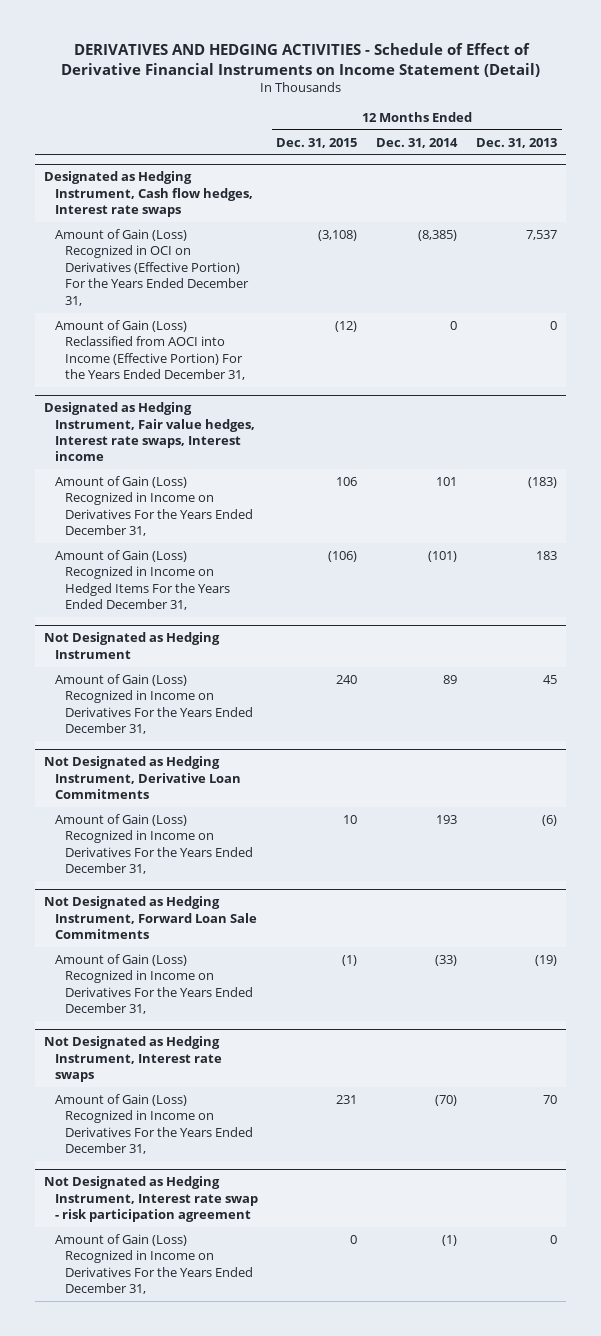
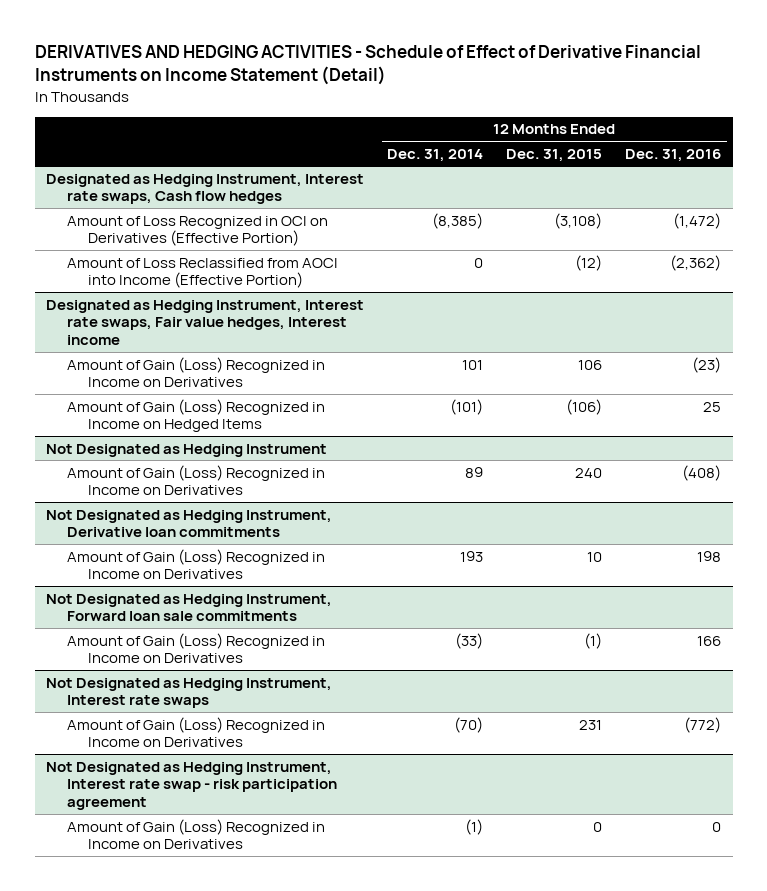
[475,137,557,148] Dec. 31, 2013 -> none
none -> [625,148,722,162] Dec. 31, 2016
[44,171,253,218] Designated as Hedging Instrument, Cash flow hedges, Interest rate swaps -> [46,173,365,205] Designated as Hedging Instrument, Interest rate swaps, Cash flow hedges
[54,229,250,306] Amount of Gain (Loss) Recognized in OCI on Derivatives (Effective Portion) For the Years Ended December 31, -> [66,215,328,247] Amount of Loss Recognized in OCI on Derivatives (Effective Portion)
[54,320,246,381] Amount of Gain (Loss) Reclassified from AOCI into Income (Effective Portion) For the Years Ended December 31, -> [66,257,338,289] Amount of Loss Reclassified from AOCI into Income (Effective Portion)
[44,402,255,462] Designated as Hedging Instrument, Fair value hedges, Interest rate swaps, Interest income -> [46,299,365,345] Designated as Hedging Instrument, Interest rate swaps, Fair value hedges, Interest income
[54,476,254,537] Amount of Gain (Loss) Recognized in Income on Derivatives For the Years Ended December 31, -> [66,356,325,388] Amount of Gain (Loss) Recognized in Income on Derivatives
[54,550,231,611] Amount of Gain (Loss) Recognized in Income on Hedged Items For the Years Ended December 31, -> [66,398,325,433] Amount of Gain (Loss) Recognized in Income on Hedged Items
[54,674,254,735] Amount of Gain (Loss) Recognized in Income on Derivatives For the Years Ended December 31, -> [66,464,325,496] Amount of Gain (Loss) Recognized in Income on Derivatives
[44,756,241,800] Not Designated as Hedging Instrument, Derivative Loan Commitments -> [46,509,333,538] Not Designated as Hedging Instrument, Derivative loan commitments
[54,814,254,875] Amount of Gain (Loss) Recognized in Income on Derivatives For the Years Ended December 31, -> [66,548,325,580] Amount of Gain (Loss) Recognized in Income on Derivatives
[44,896,257,940] Not Designated as Hedging Instrument, Forward Loan Sale Commitments -> [46,593,333,622] Not Designated as Hedging Instrument, Forward loan sale commitments
[54,954,254,1015] Amount of Gain (Loss) Recognized in Income on Derivatives For the Years Ended December 31, -> [66,632,325,664] Amount of Gain (Loss) Recognized in Income on Derivatives
[54,1094,254,1155] Amount of Gain (Loss) Recognized in Income on Derivatives For the Years Ended December 31, -> [66,716,325,748] Amount of Gain (Loss) Recognized in Income on Derivatives
[54,1234,254,1295] Amount of Gain (Loss) Recognized in Income on Derivatives For the Years Ended December 31, -> [66,818,325,850] Amount of Gain (Loss) Recognized in Income on Derivatives

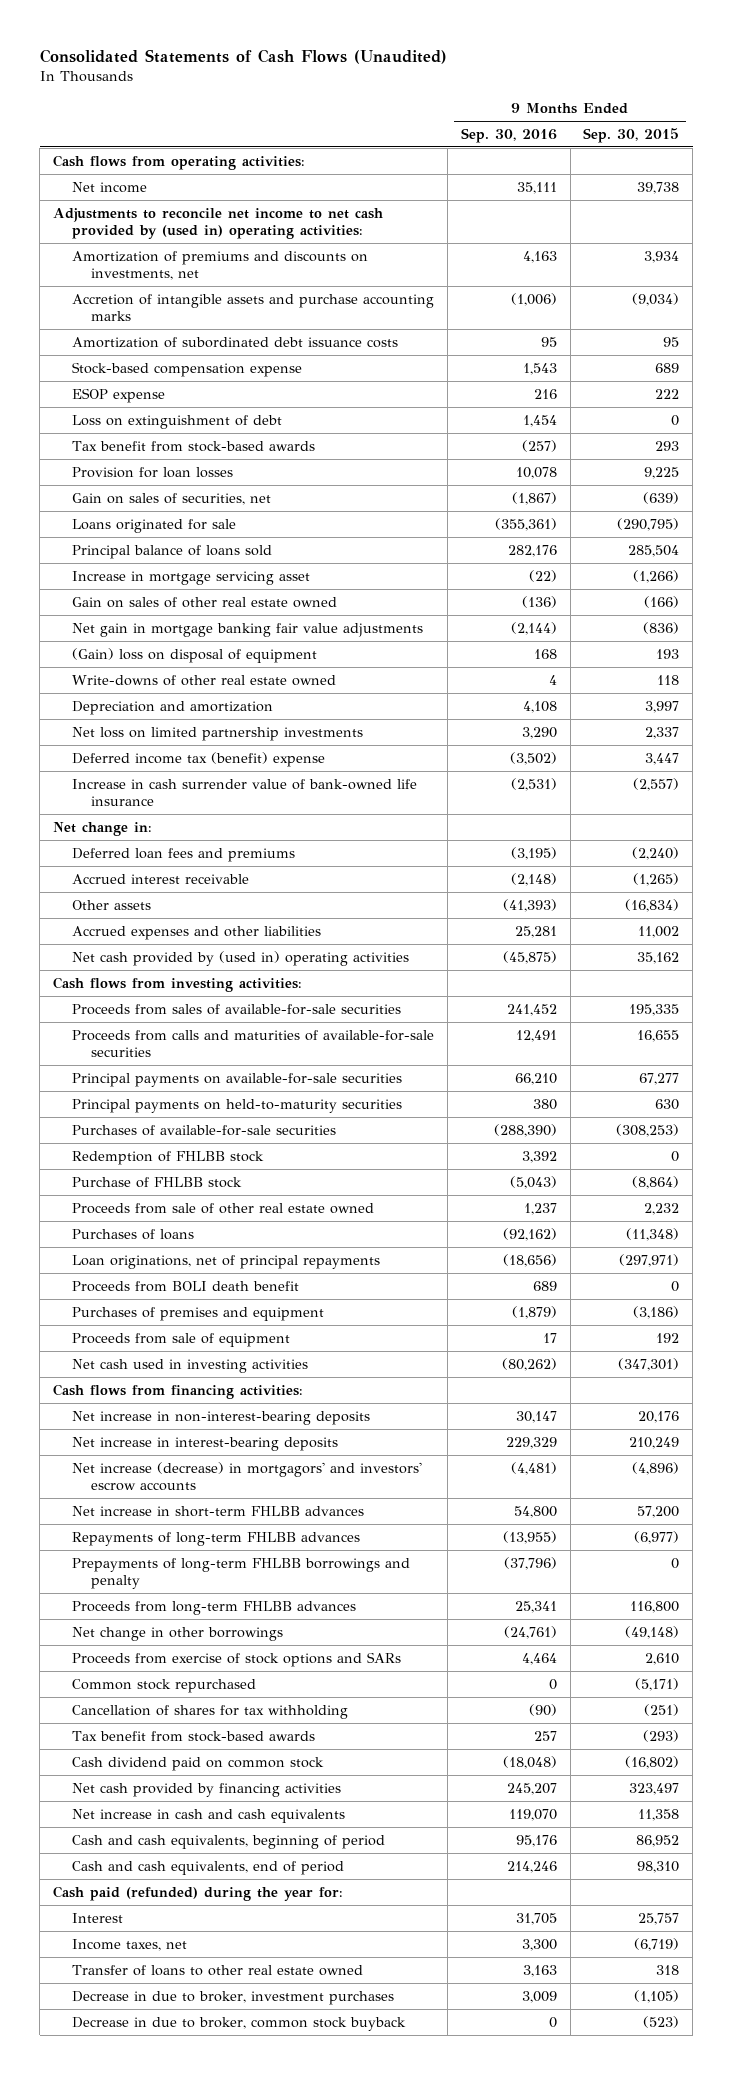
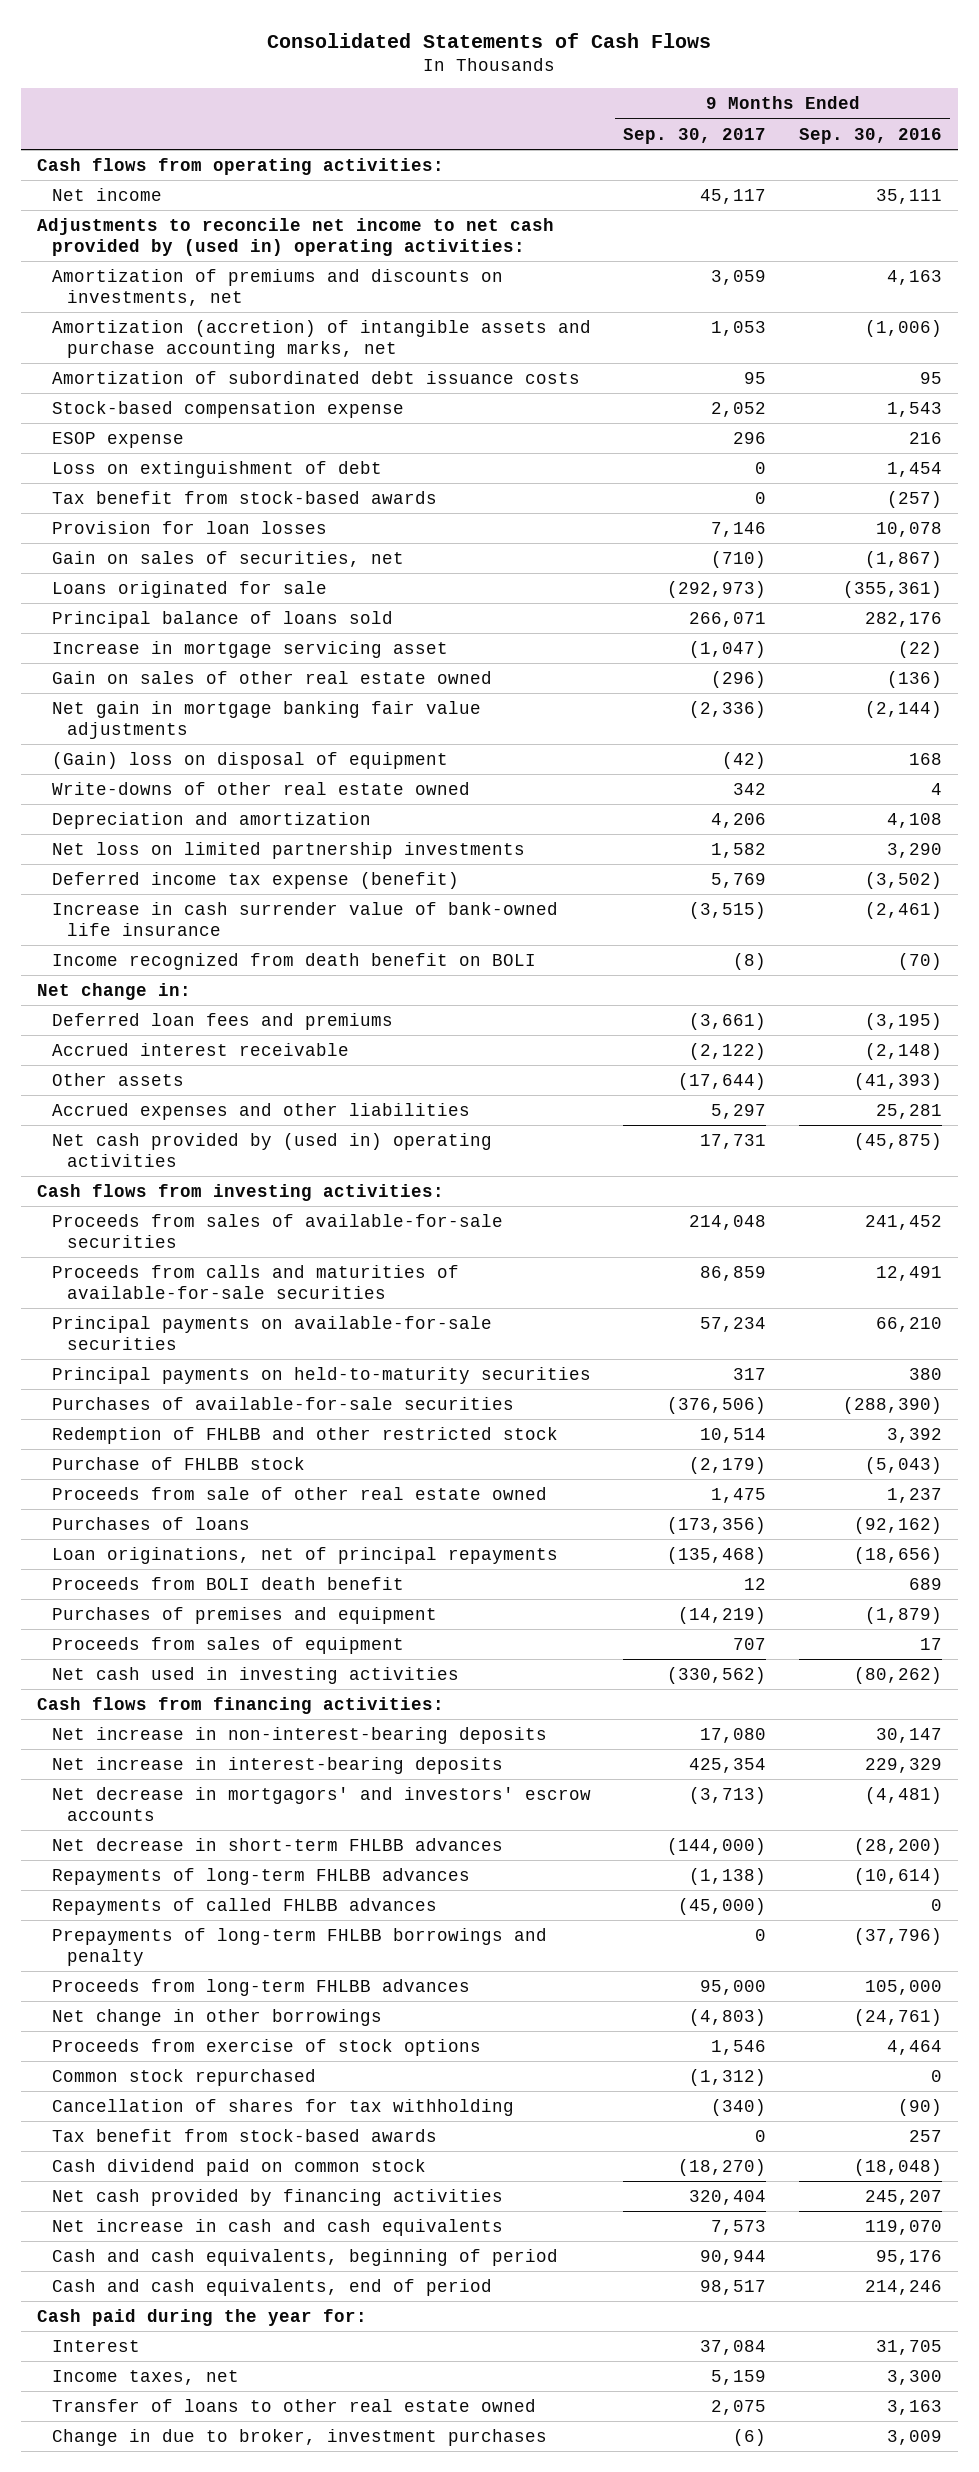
[39,48,447,64] Consolidated Statements of Cash Flows (Unaudited) -> [267,32,712,48] Consolidated Statements of Cash Flows
[583,127,680,143] Sep. 30, 2015 -> none
none -> [623,127,767,144] Sep. 30, 2017
[72,293,435,321] Accretion of intangible assets and purchase accounting marks -> [51,319,591,358] Amortization (accretion) of intangible assets and purchase accounting marks, net
[72,751,326,767] Deferred income tax (benefit) expense -> [51,871,459,889] Deferred income tax expense (benefit)
[510,777,557,791] (2,531) -> [864,901,942,919] (2,461)
none -> [51,952,536,970] Income recognized from death benefit on BOLI
[72,1150,265,1165] Redemption of FHLBB stock -> [51,1426,558,1444] Redemption of FHLBB and other restricted stock
[72,1332,291,1347] Proceeds from sale of equipment -> [51,1636,404,1654] Proceeds from sales of equipment
[72,1461,423,1491] Net increase (decrease) in mortgagors' and investors' escrow accounts -> [51,1786,591,1821] Net decrease in mortgagors' and investors' escrow accounts
[72,1505,365,1517] Net increase in short-term FHLBB advances -> [51,1837,503,1851] Net decrease in short-term FHLBB advances
[513,1505,557,1518] 54,800 -> [853,1837,942,1855] (28,200)
[502,1530,557,1544] (13,955) -> [853,1867,942,1885] (10,614)
none -> [51,1897,437,1915] Repayments of called FHLBB advances
[514,1600,557,1613] 25,341 -> [864,1979,942,1995] 105,000
[72,1651,402,1667] Proceeds from exercise of stock options and SARs -> [51,2038,481,2056] Proceeds from exercise of stock options
[53,1885,344,1901] Cash paid (refunded) during the year for: -> [36,2308,367,2326] Cash paid during the year for:
[72,2016,407,2031] Decrease in due to broker, common stock buyback -> none
[72,1990,395,2005] Decrease in due to broker, investment purchases -> [51,2428,547,2446] Change in due to broker, investment purchases

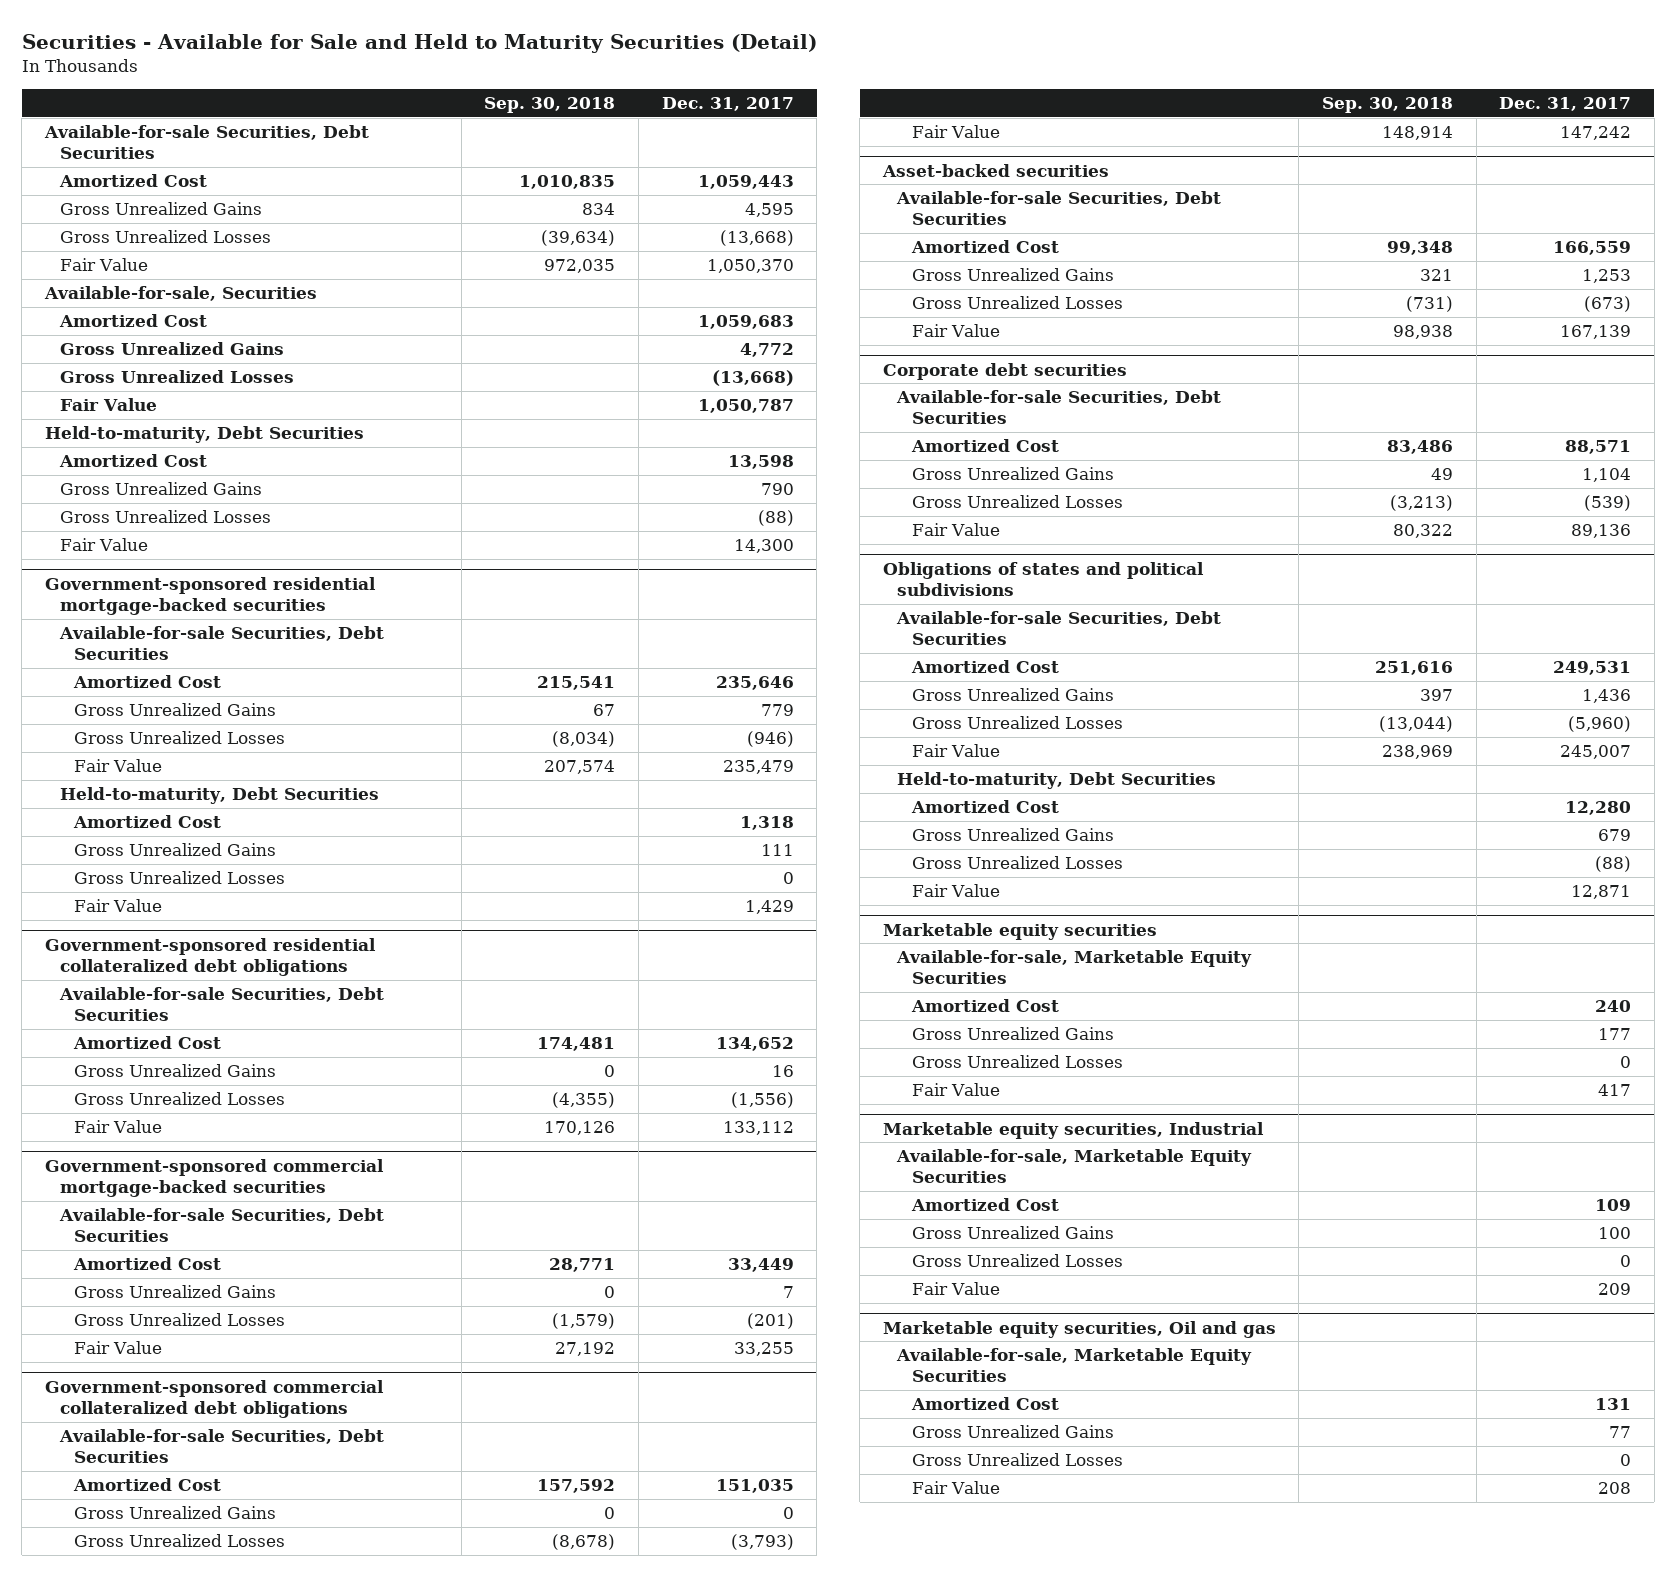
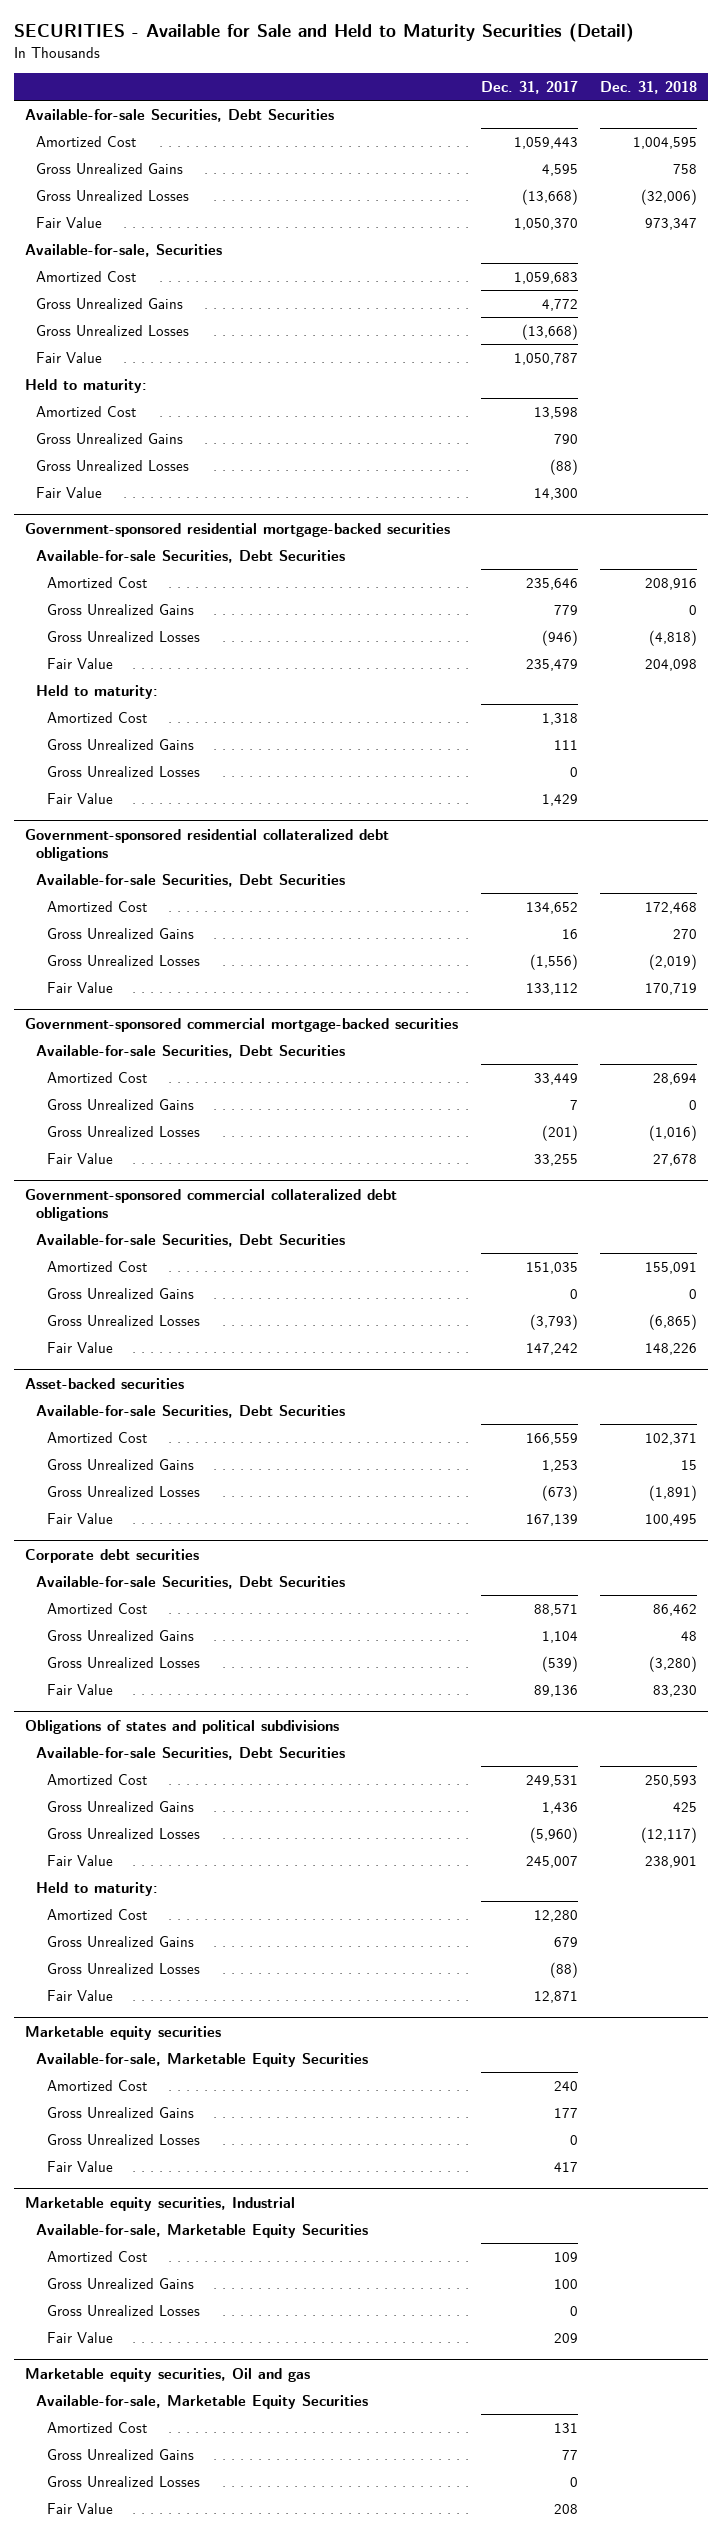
[21,33,817,53] Securities - Available for Sale and Held to Maturity Securities (Detail) -> [13,23,634,43] SECURITIES - Available for Sale and Held to Maturity Securities (Detail)
[484,97,616,114] Sep. 30, 2018 -> none
none -> [600,81,698,95] Dec. 31, 2018
[45,426,365,444] Held-to-maturity, Debt Securities -> [25,378,148,393] Held to maturity:
[59,787,379,805] Held-to-maturity, Debt Securities -> [36,684,159,699] Held to maturity:
[897,772,1217,790] Held-to-maturity, Debt Securities -> [36,1881,159,1896] Held to maturity:

